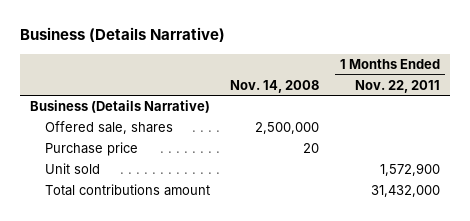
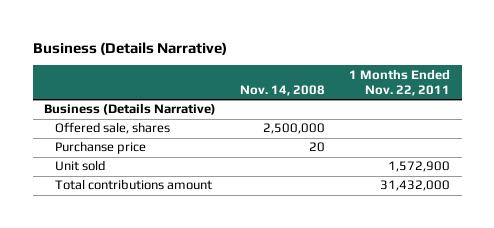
[45,142,139,157] Purchase price -> none
none -> [54,141,146,155] Purchanse price

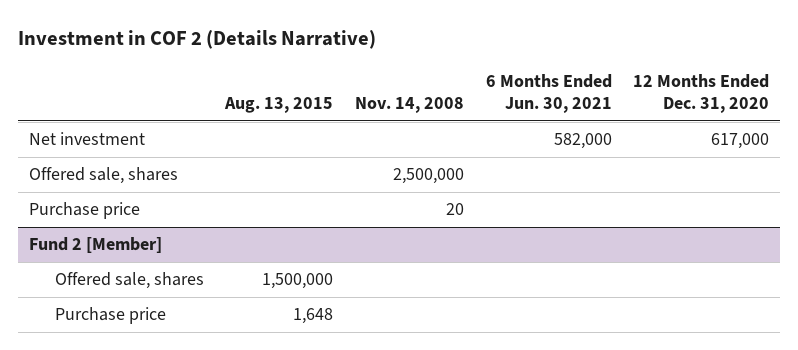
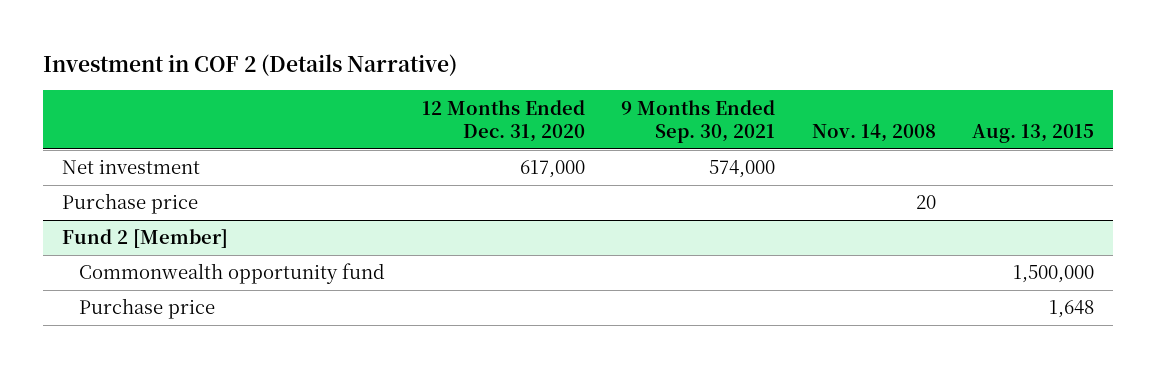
[485,73,612,114] 6 Months Ended Jun. 30, 2021 -> none
none -> [621,99,776,143] 9 Months Ended Sep. 30, 2021
[28,167,178,185] Offered sale, shares -> none
[54,272,204,290] Offered sale, shares -> none
none -> [79,263,386,285] Commonwealth opportunity fund

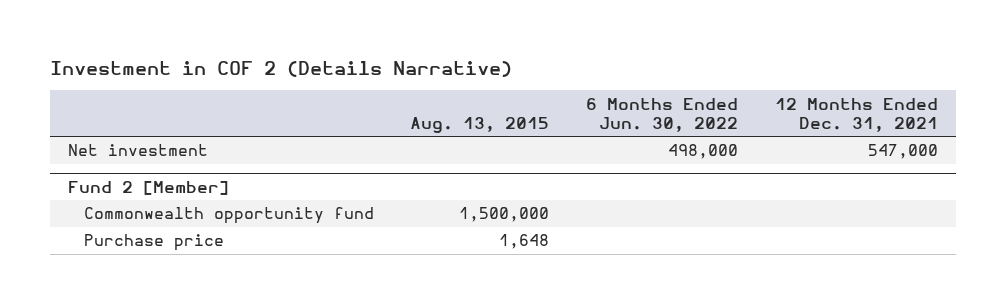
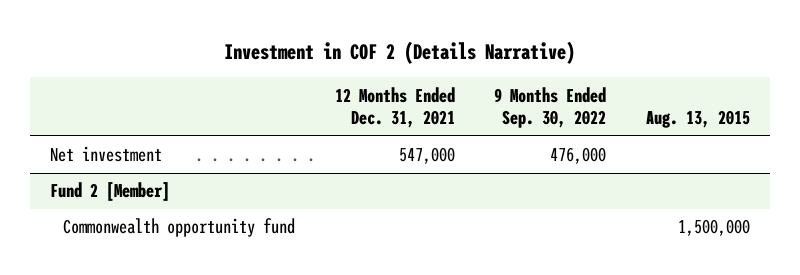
[586,97,739,132] 6 Months Ended Jun. 30, 2022 -> none
none -> [494,86,607,129] 9 Months Ended Sep. 30, 2022
[83,234,224,252] Purchase price -> none

